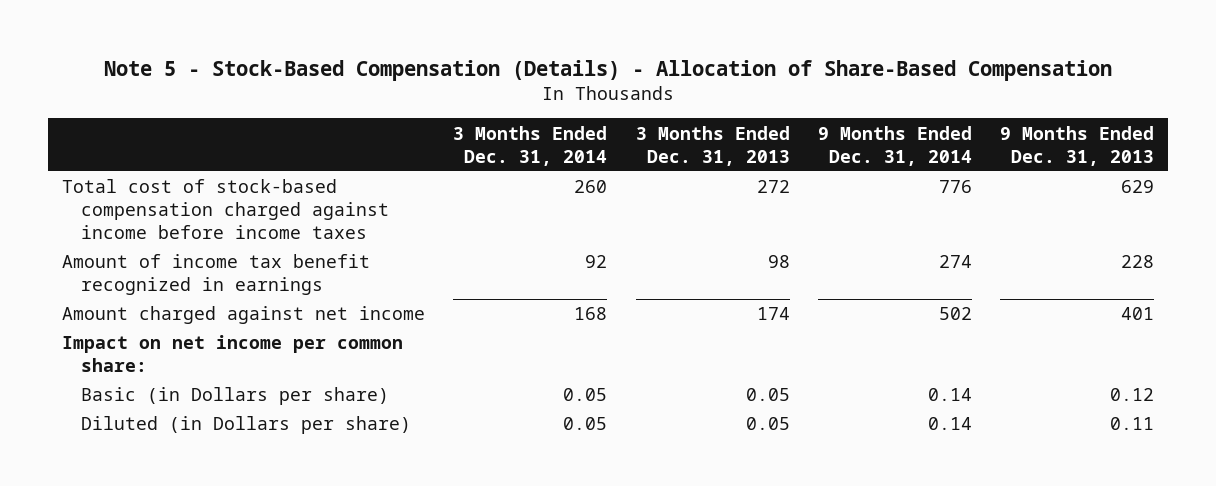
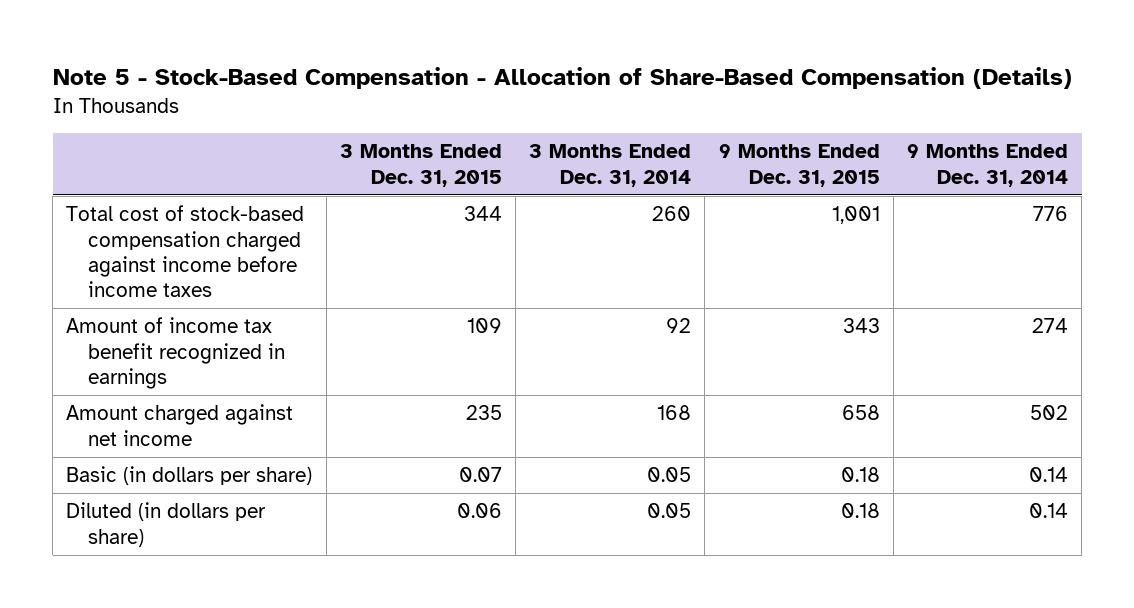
[104,60,1113,82] Note 5 - Stock-Based Compensation (Details) - Allocation of Share-Based Compensation -> [52,66,1072,89] Note 5 - Stock-Based Compensation - Allocation of Share-Based Compensation (Details)
[635,125,790,166] 3 Months Ended Dec. 31, 2013 -> none
[999,125,1154,166] 9 Months Ended Dec. 31, 2013 -> none
none -> [339,144,502,187] 3 Months Ended Dec. 31, 2015
none -> [718,144,880,187] 9 Months Ended Dec. 31, 2015
[62,335,404,373] Impact on net income per common share: -> none
[81,387,390,406] Basic (in Dollars per share) -> [66,466,313,486] Basic (in dollars per share)
[81,416,412,435] Diluted (in Dollars per share) -> [66,502,267,547] Diluted (in dollars per share)

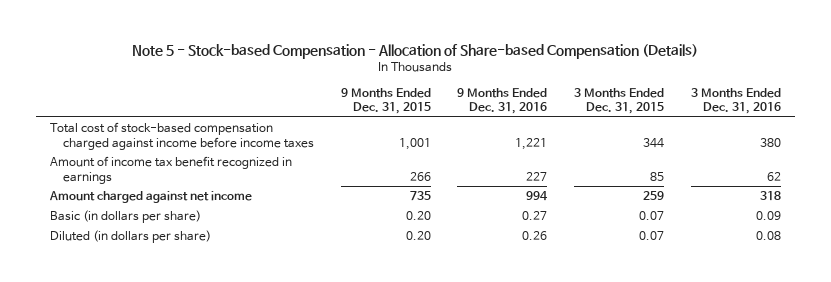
[52,66,1072,89] Note 5 - Stock-Based Compensation - Allocation of Share-Based Compensation (Details) -> [132,43,699,59] Note 5 - Stock-based Compensation - Allocation of Share-based Compensation (Details)
[529,144,692,187] 3 Months Ended Dec. 31, 2014 -> none
[906,144,1068,187] 9 Months Ended Dec. 31, 2014 -> none
none -> [457,87,548,115] 9 Months Ended Dec. 31, 2016
none -> [691,87,782,115] 3 Months Ended Dec. 31, 2016
[466,318,502,334] 109 -> [650,171,665,181] 85
[842,318,880,334] 343 -> [409,171,431,181] 266
[465,405,502,421] 235 -> [643,191,665,201] 259
[841,405,880,421] 658 -> [409,191,431,202] 735
[840,467,880,483] 0.18 -> [405,211,431,221] 0.20
[456,503,502,519] 0.06 -> [639,231,665,241] 0.07
[840,503,880,519] 0.18 -> [405,231,431,241] 0.20

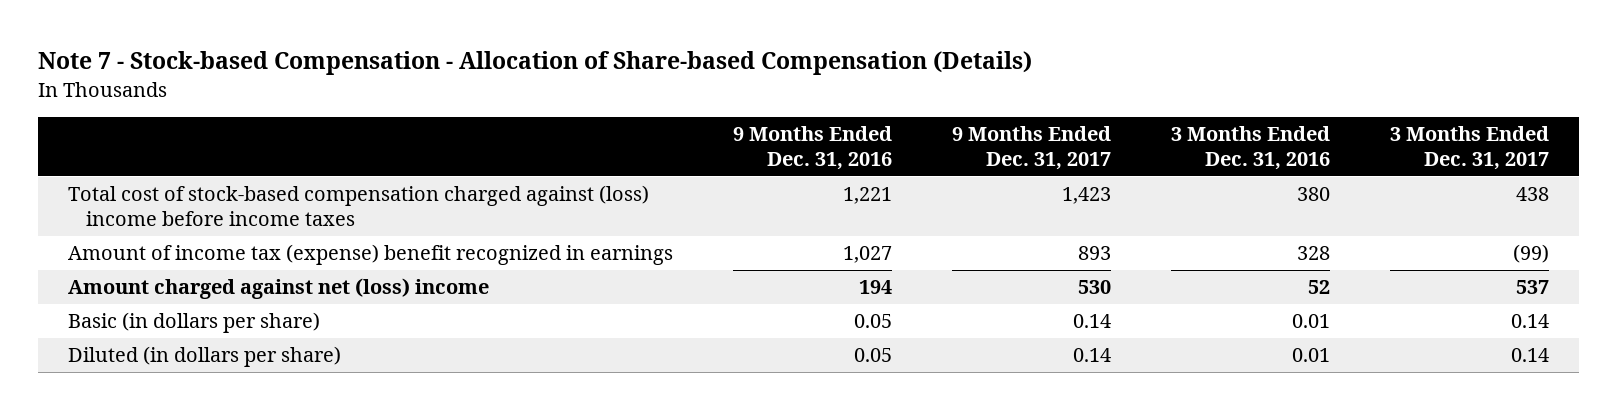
[132,43,699,59] Note 5 - Stock-based Compensation - Allocation of Share-based Compensation (Details) -> [38,51,1033,76] Note 7 - Stock-based Compensation - Allocation of Share-based Compensation (Details)
[340,87,431,115] 9 Months Ended Dec. 31, 2015 -> none
[574,87,665,115] 3 Months Ended Dec. 31, 2015 -> none
none -> [951,125,1111,171] 9 Months Ended Dec. 31, 2017
none -> [1389,125,1549,171] 3 Months Ended Dec. 31, 2017
[49,122,314,150] Total cost of stock-based compensation charged against income before income taxes -> [68,185,650,227] Total cost of stock-based compensation charged against (loss) income before income taxes
[49,156,292,184] Amount of income tax benefit recognized in earnings -> [68,244,674,266] Amount of income tax (expense) benefit recognized in earnings
[526,171,548,181] 227 -> [842,246,892,264] 1,027
[767,171,782,181] 62 -> [1296,246,1330,261] 328
[48,191,252,204] Amount charged against net income -> [68,278,490,300] Amount charged against net (loss) income
[526,191,549,202] 994 -> [858,280,892,295] 194
[760,191,782,202] 318 -> [1307,280,1330,295] 52
[522,211,548,221] 0.27 -> [853,314,892,329] 0.05
[756,211,782,221] 0.09 -> [1291,314,1330,329] 0.01
[522,231,548,241] 0.26 -> [853,348,892,363] 0.05
[756,231,782,241] 0.08 -> [1291,348,1330,363] 0.01

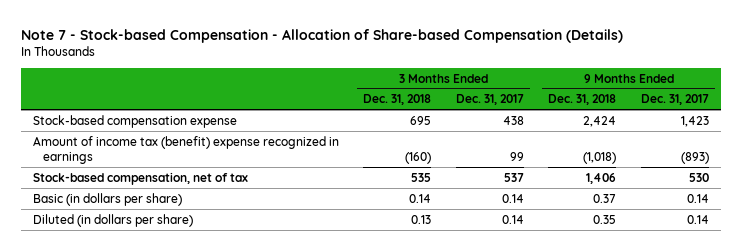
[732,125,892,171] 9 Months Ended Dec. 31, 2016 -> none
[1170,125,1330,171] 3 Months Ended Dec. 31, 2016 -> none
none -> [363,94,432,106] Dec. 31, 2018
none -> [548,94,617,106] Dec. 31, 2018
[68,185,650,227] Total cost of stock-based compensation charged against (loss) income before income taxes -> [32,114,237,128] Stock-based compensation expense
[68,244,674,266] Amount of income tax (expense) benefit recognized in earnings -> [32,135,339,164] Amount of income tax (benefit) expense recognized in earnings
[1077,246,1111,261] 893 -> [680,151,709,164] (893)
[1512,244,1549,264] (99) -> [509,151,524,161] 99
[68,278,490,300] Amount charged against net (loss) income -> [32,171,248,185] Stock-based compensation, net of tax

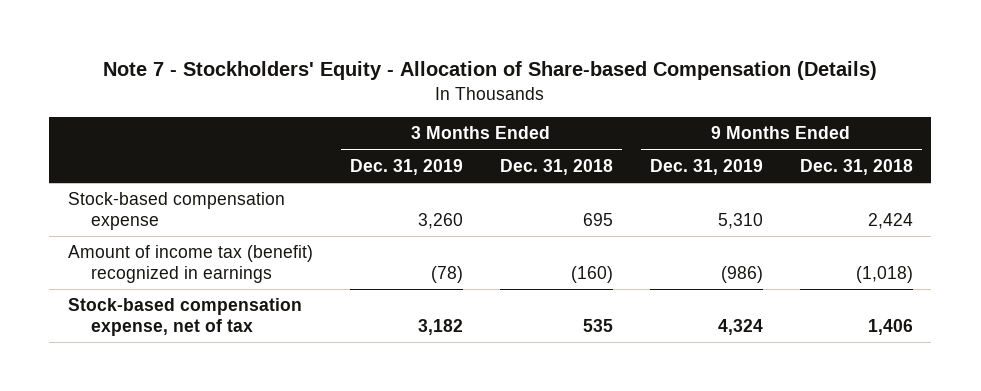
[20,28,623,43] Note 7 - Stock-based Compensation - Allocation of Share-based Compensation (Details) -> [103,61,878,81] Note 7 - Stockholders' Equity - Allocation of Share-based Compensation (Details)
[455,94,524,106] Dec. 31, 2017 -> none
[640,94,709,106] Dec. 31, 2017 -> none
none -> [349,158,463,175] Dec. 31, 2019
none -> [649,158,763,175] Dec. 31, 2019
[32,192,182,206] Basic (in dollars per share) -> none
[32,213,193,227] Diluted (in dollars per share) -> none
[32,135,339,164] Amount of income tax (benefit) expense recognized in earnings -> [67,245,313,283] Amount of income tax (benefit) recognized in earnings
[32,171,248,185] Stock-based compensation, net of tax -> [67,298,302,336] Stock-based compensation expense, net of tax

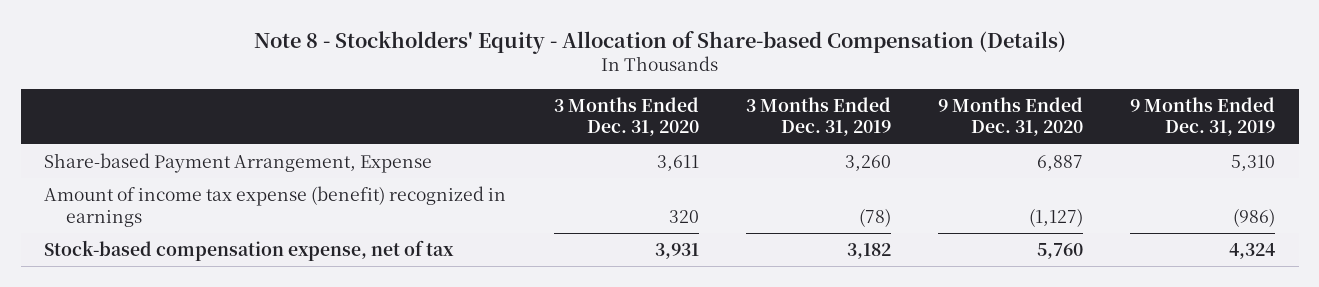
[103,61,878,81] Note 7 - Stockholders' Equity - Allocation of Share-based Compensation (Details) -> [253,30,1066,54] Note 8 - Stockholders' Equity - Allocation of Share-based Compensation (Details)
[499,158,613,175] Dec. 31, 2018 -> none
[799,158,913,175] Dec. 31, 2018 -> none
none -> [553,96,699,137] 3 Months Ended Dec. 31, 2020
none -> [937,96,1083,137] 9 Months Ended Dec. 31, 2020
[67,192,285,230] Stock-based compensation expense -> [44,152,433,173] Share-based Payment Arrangement, Expense
[67,245,313,283] Amount of income tax (benefit) recognized in earnings -> [44,185,507,227] Amount of income tax expense (benefit) recognized in earnings

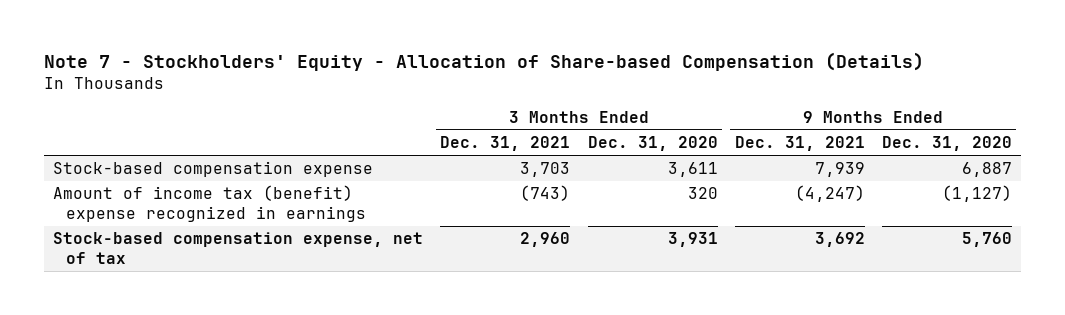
[253,30,1066,54] Note 8 - Stockholders' Equity - Allocation of Share-based Compensation (Details) -> [44,52,925,72] Note 7 - Stockholders' Equity - Allocation of Share-based Compensation (Details)
[745,96,891,137] 3 Months Ended Dec. 31, 2019 -> none
[1130,96,1276,137] 9 Months Ended Dec. 31, 2019 -> none
none -> [440,136,571,152] Dec. 31, 2021
none -> [734,136,865,152] Dec. 31, 2021
[44,152,433,173] Share-based Payment Arrangement, Expense -> [52,161,373,178] Stock-based compensation expense
[44,185,507,227] Amount of income tax expense (benefit) recognized in earnings -> [52,185,366,222] Amount of income tax (benefit) expense recognized in earnings

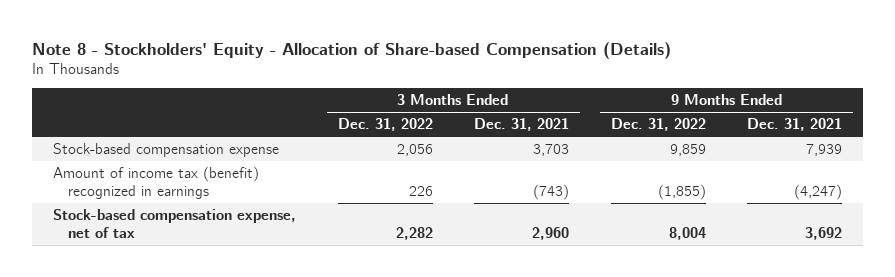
[44,52,925,72] Note 7 - Stockholders' Equity - Allocation of Share-based Compensation (Details) -> [32,41,672,59] Note 8 - Stockholders' Equity - Allocation of Share-based Compensation (Details)
[587,136,718,152] Dec. 31, 2020 -> none
[882,136,1013,152] Dec. 31, 2020 -> none
none -> [337,118,433,132] Dec. 31, 2022
none -> [610,118,706,132] Dec. 31, 2022
[52,185,366,222] Amount of income tax (benefit) expense recognized in earnings -> [52,165,259,200] Amount of income tax (benefit) recognized in earnings

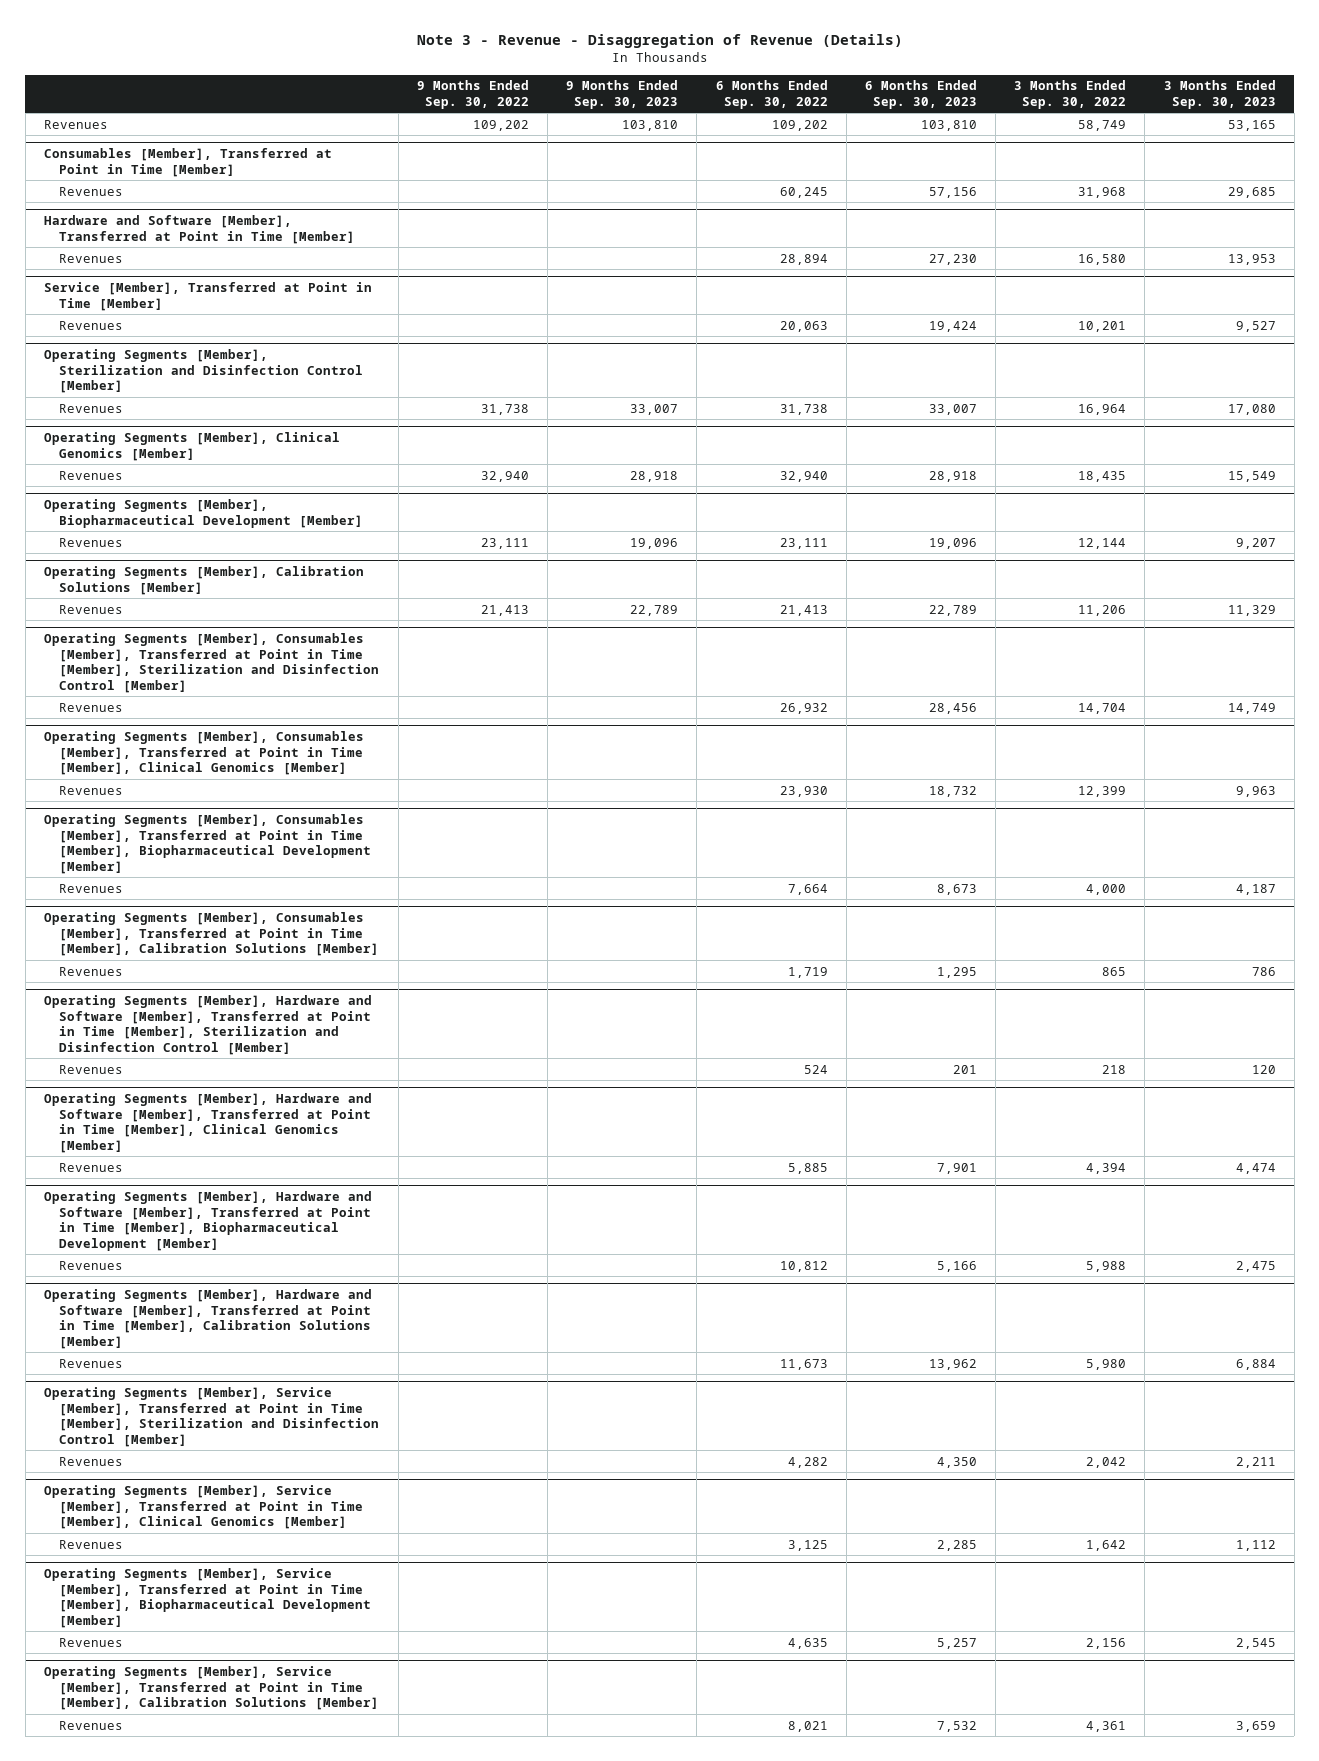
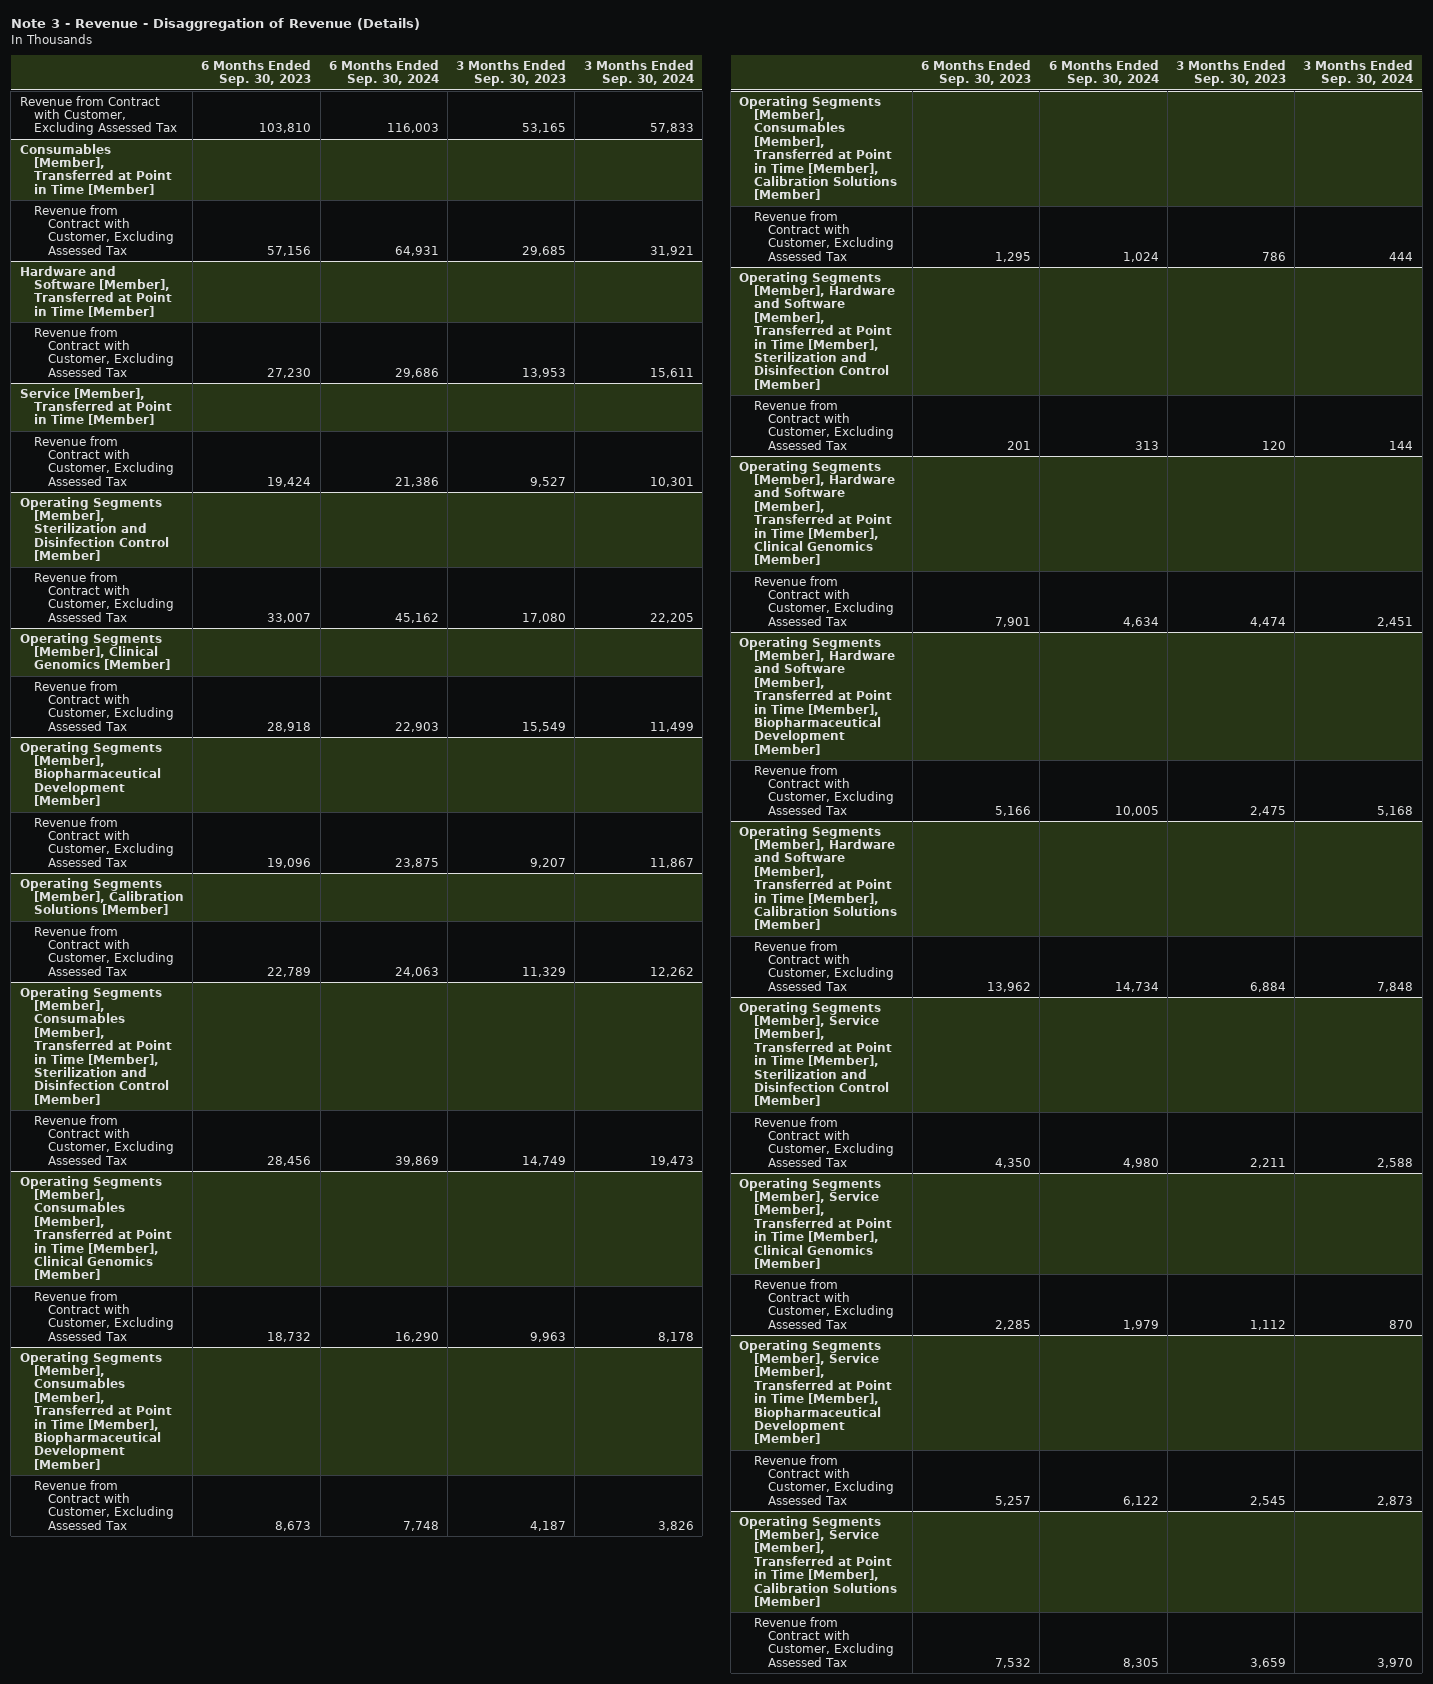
[416,80,529,109] 9 Months Ended Sep. 30, 2022 -> none
[566,80,679,109] 9 Months Ended Sep. 30, 2023 -> none
[715,80,828,109] 6 Months Ended Sep. 30, 2022 -> none
[1014,80,1127,109] 3 Months Ended Sep. 30, 2022 -> none
none -> [328,59,439,86] 6 Months Ended Sep. 30, 2024
none -> [583,59,694,86] 3 Months Ended Sep. 30, 2024
[43,119,108,129] Revenues -> [19,95,177,136] Revenue from Contract with Customer, Excluding Assessed Tax
[59,186,124,196] Revenues -> [33,204,175,255] Revenue from Contract with Customer, Excluding Assessed Tax
[59,253,124,263] Revenues -> [33,326,175,377] Revenue from Contract with Customer, Excluding Assessed Tax
[59,320,124,330] Revenues -> [33,435,175,486] Revenue from Contract with Customer, Excluding Assessed Tax
[59,403,124,413] Revenues -> [33,571,175,622] Revenue from Contract with Customer, Excluding Assessed Tax
[59,470,124,480] Revenues -> [33,680,175,731] Revenue from Contract with Customer, Excluding Assessed Tax
[59,537,124,547] Revenues -> [33,816,175,867] Revenue from Contract with Customer, Excluding Assessed Tax
[59,604,124,614] Revenues -> [33,925,175,976] Revenue from Contract with Customer, Excluding Assessed Tax
[59,702,124,712] Revenues -> [33,1114,175,1165] Revenue from Contract with Customer, Excluding Assessed Tax
[59,785,124,795] Revenues -> [33,1290,175,1341] Revenue from Contract with Customer, Excluding Assessed Tax
[59,883,124,893] Revenues -> [33,1479,175,1530] Revenue from Contract with Customer, Excluding Assessed Tax
[59,966,124,976] Revenues -> [753,210,895,261] Revenue from Contract with Customer, Excluding Assessed Tax
[59,1064,124,1074] Revenues -> [753,399,895,450] Revenue from Contract with Customer, Excluding Assessed Tax
[59,1162,124,1172] Revenues -> [753,575,895,626] Revenue from Contract with Customer, Excluding Assessed Tax
[59,1260,124,1270] Revenues -> [753,764,895,815] Revenue from Contract with Customer, Excluding Assessed Tax
[59,1358,124,1368] Revenues -> [753,940,895,991] Revenue from Contract with Customer, Excluding Assessed Tax
[59,1456,124,1466] Revenues -> [753,1116,895,1167] Revenue from Contract with Customer, Excluding Assessed Tax
[59,1539,124,1549] Revenues -> [753,1278,895,1329] Revenue from Contract with Customer, Excluding Assessed Tax
[59,1637,124,1647] Revenues -> [753,1454,895,1505] Revenue from Contract with Customer, Excluding Assessed Tax
[59,1720,124,1730] Revenues -> [753,1616,895,1667] Revenue from Contract with Customer, Excluding Assessed Tax

